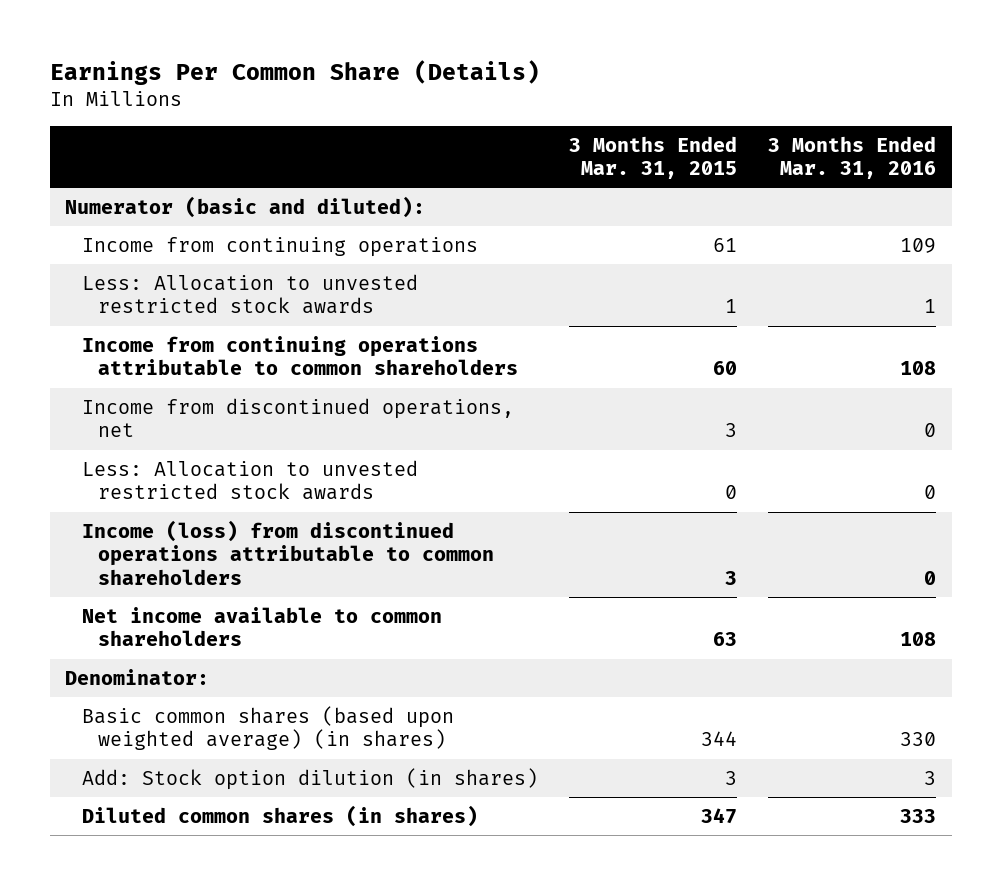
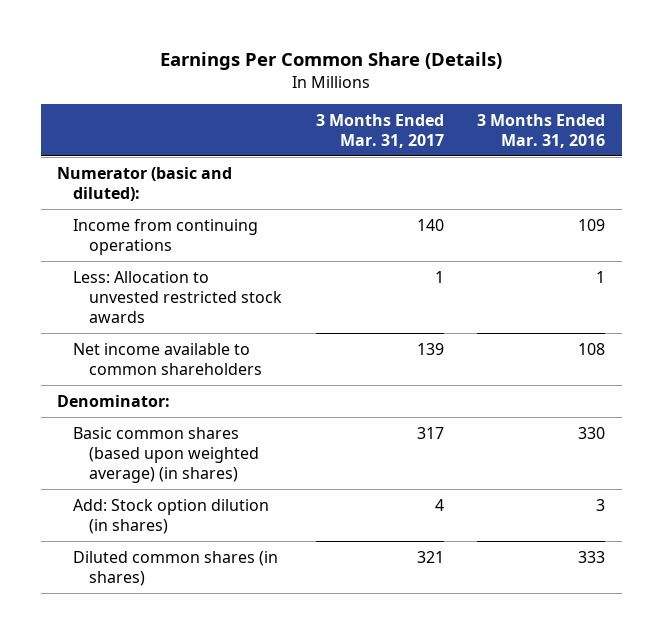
[568,135,737,180] 3 Months Ended Mar. 31, 2015 -> none
none -> [315,113,444,148] 3 Months Ended Mar. 31, 2017
[81,335,518,376] Income from continuing operations attributable to common shareholders -> none
[81,397,514,438] Income from discontinued operations, net -> none
[81,459,418,501] Less: Allocation to unvested restricted stock awards -> none
[81,519,494,585] Income (loss) from discontinued operations attributable to common shareholders -> none

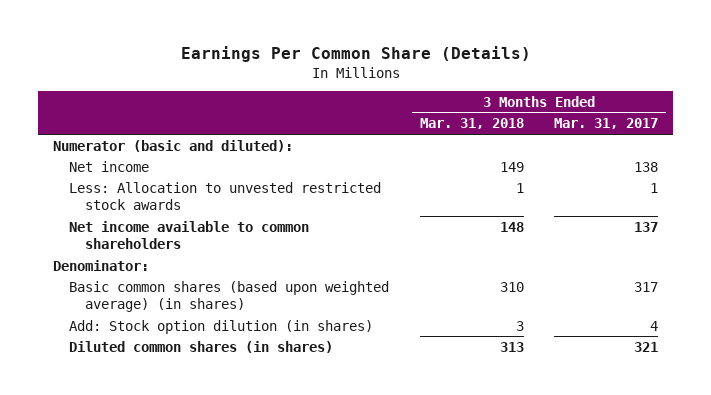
[477,113,606,148] 3 Months Ended Mar. 31, 2016 -> none
none -> [419,118,524,130] Mar. 31, 2018
[73,218,259,256] Income from continuing operations -> [69,160,150,172] Net income
[416,218,444,231] 140 -> [634,161,659,172] 138
[416,342,444,355] 139 -> [634,221,659,232] 137

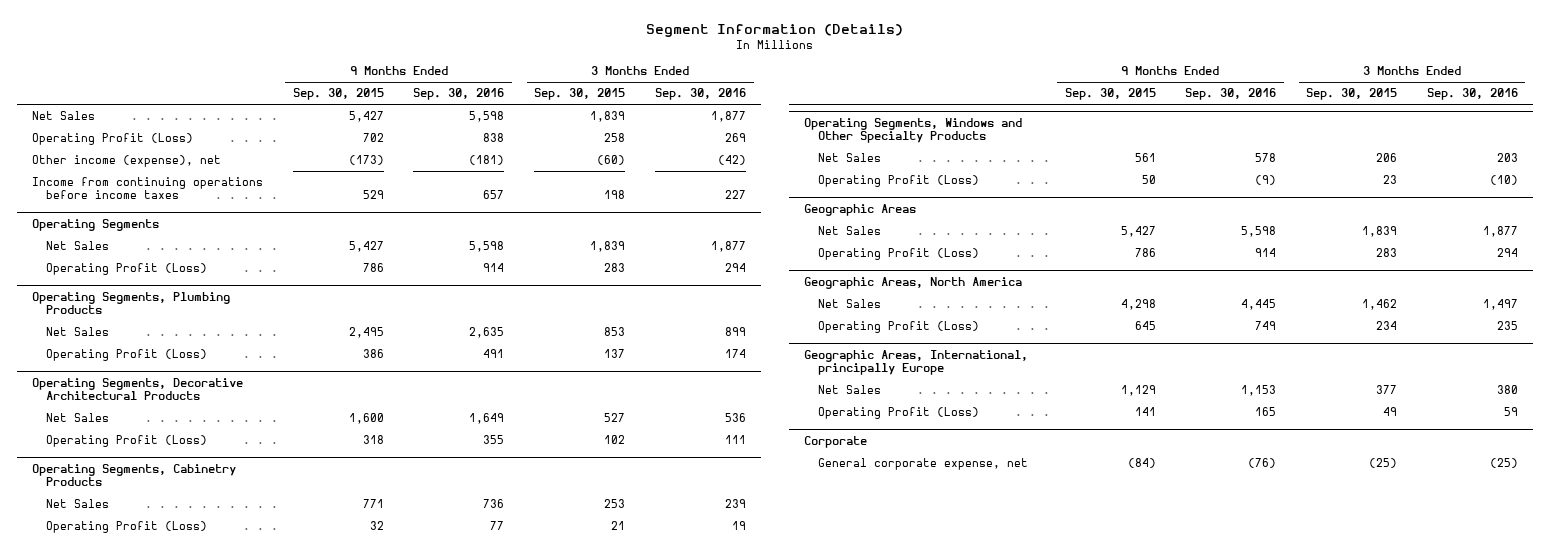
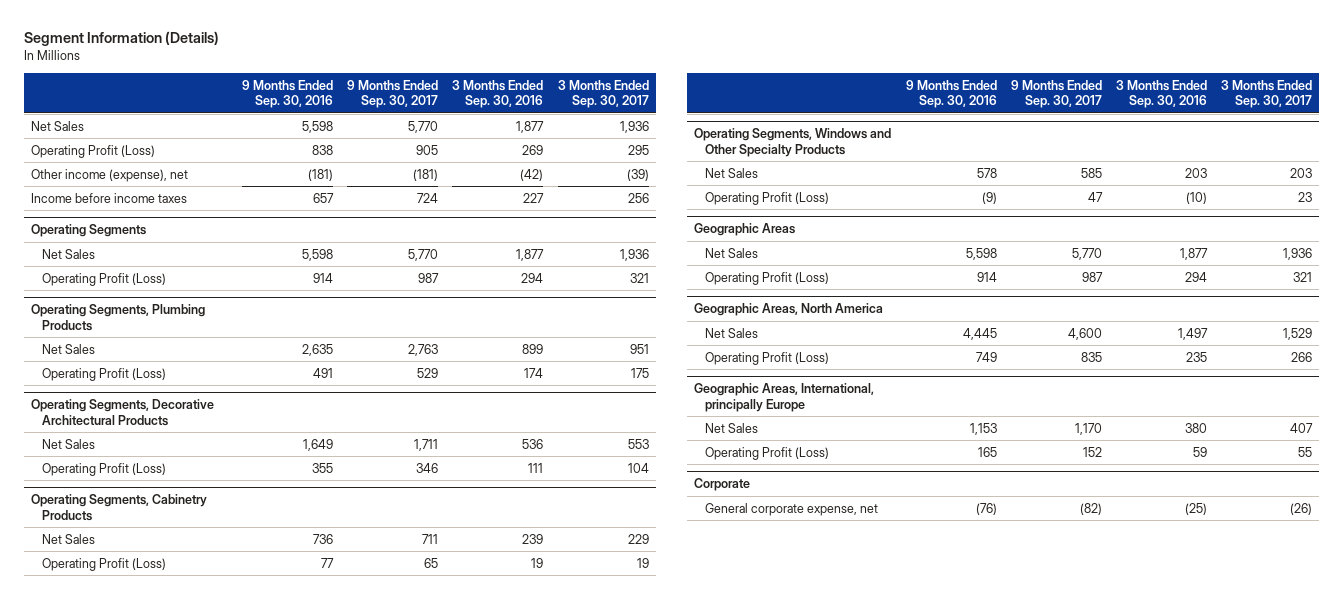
[292,88,384,101] Sep. 30, 2015 -> none
[534,88,626,101] Sep. 30, 2015 -> none
none -> [347,79,439,109] 9 Months Ended Sep. 30, 2017
none -> [557,79,649,109] 3 Months Ended Sep. 30, 2017
[31,177,263,200] Income from continuing operations before income taxes -> [30,192,187,203] Income before income taxes

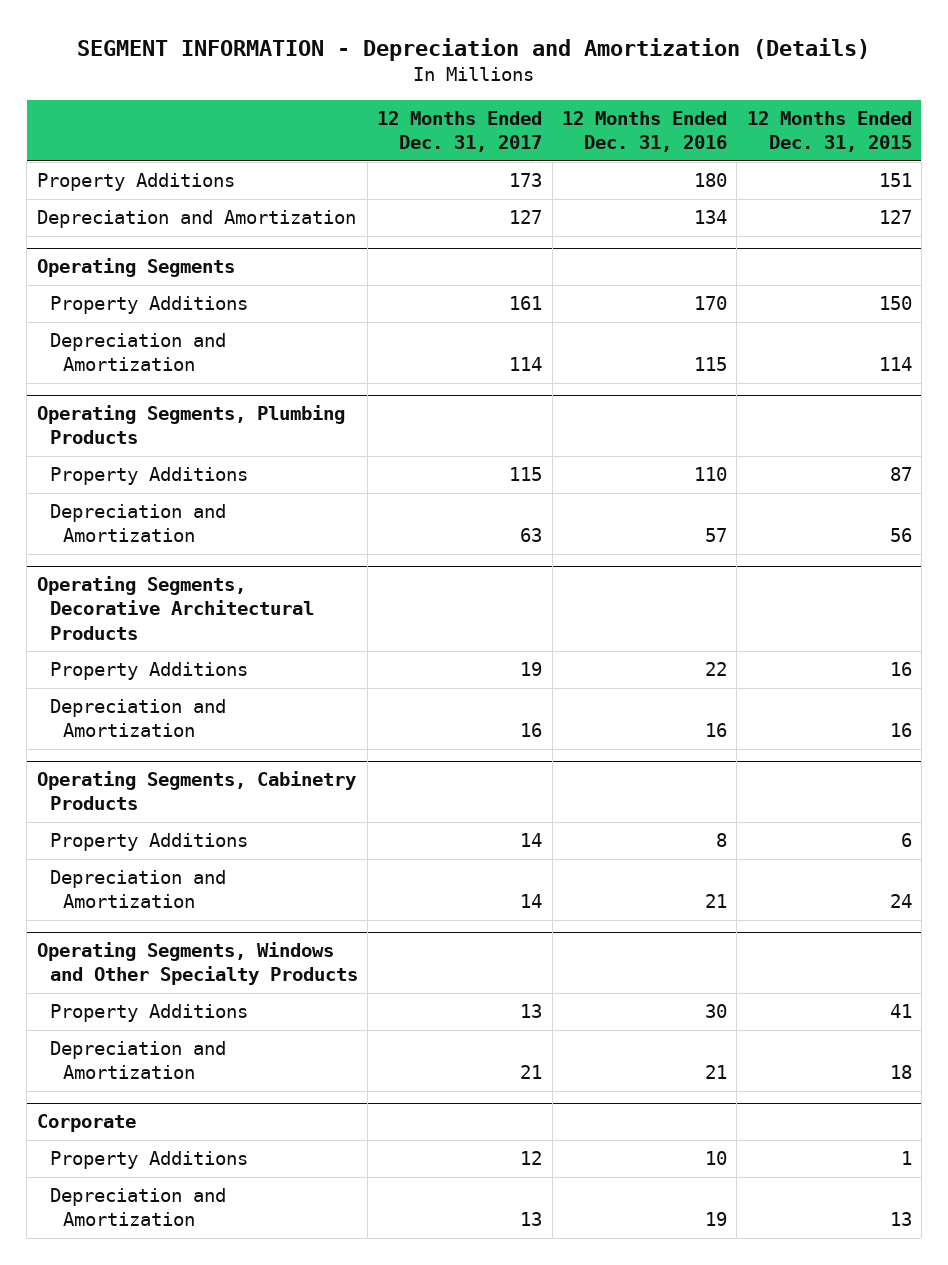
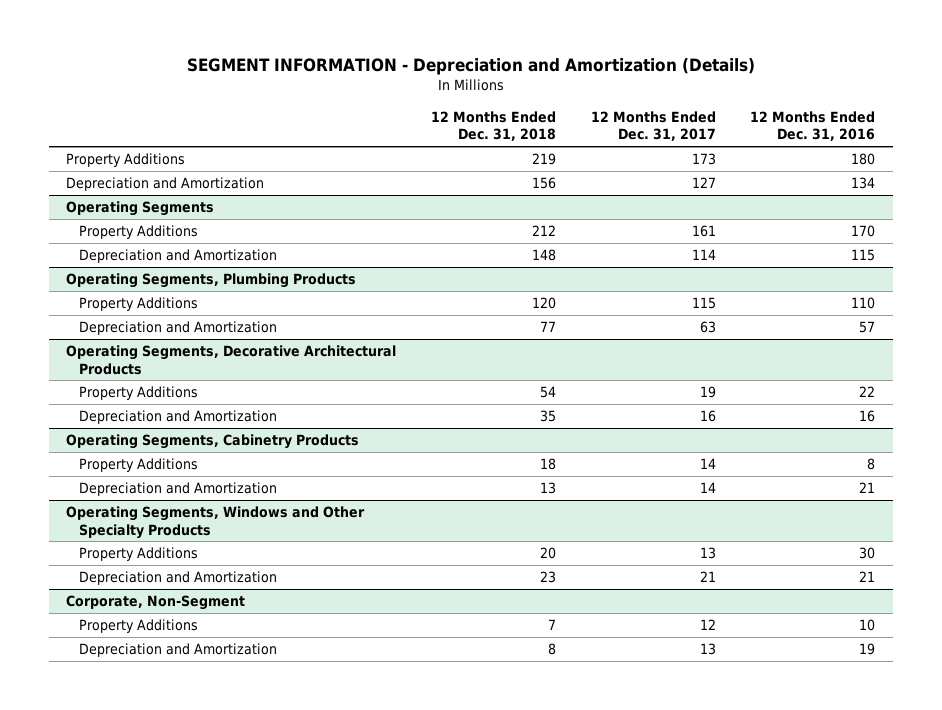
[746,111,912,153] 12 Months Ended Dec. 31, 2015 -> none
none -> [431,110,557,142] 12 Months Ended Dec. 31, 2018
[36,1114,136,1133] Corporate -> [66,595,246,611] Corporate, Non-Segment

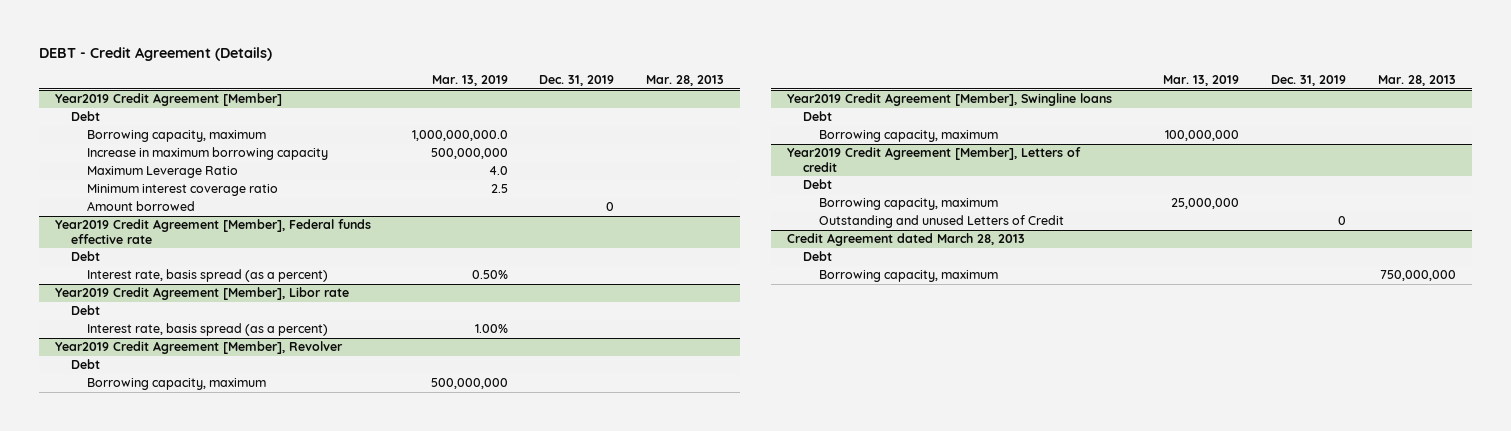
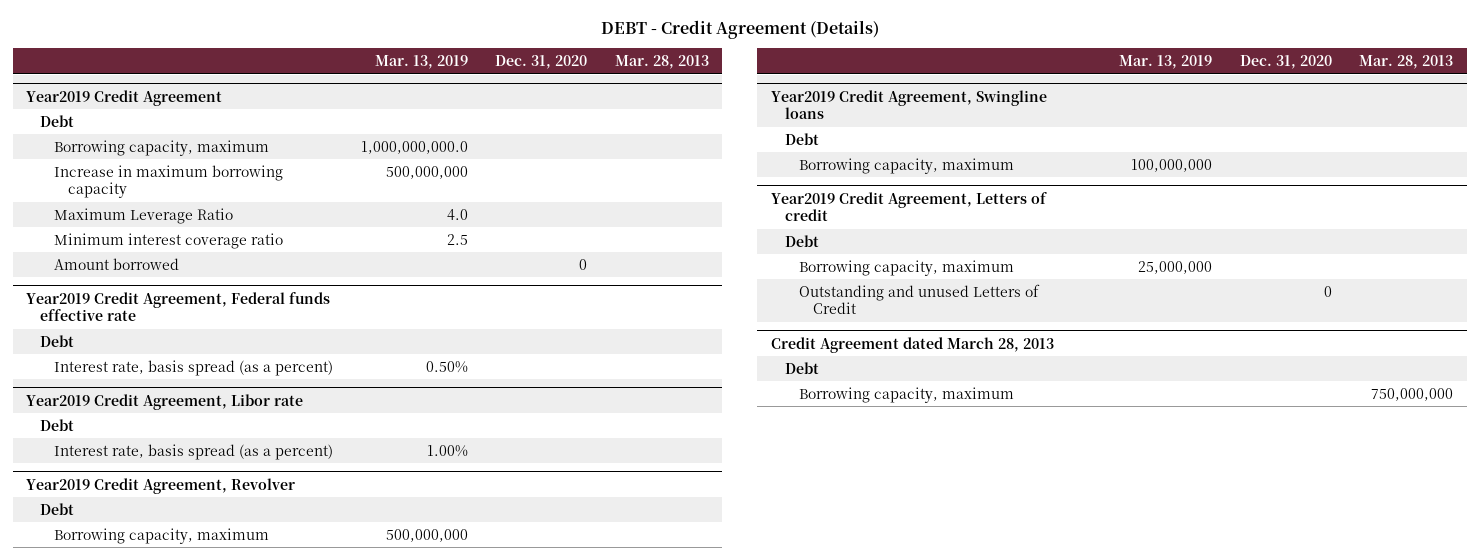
[539,75,615,87] Dec. 31, 2019 -> none
none -> [495,55,588,70] Dec. 31, 2020
[54,93,282,107] Year2019 Credit Agreement [Member] -> [26,89,223,106] Year2019 Credit Agreement
[54,219,371,244] Year2019 Credit Agreement [Member], Federal funds effective rate -> [26,291,331,322] Year2019 Credit Agreement, Federal funds effective rate
[54,287,349,301] Year2019 Credit Agreement [Member], Libor rate -> [26,393,304,410] Year2019 Credit Agreement, Libor rate
[54,341,343,355] Year2019 Credit Agreement [Member], Revolver -> [26,477,296,494] Year2019 Credit Agreement, Revolver
[786,93,1112,107] Year2019 Credit Agreement [Member], Swingline loans -> [770,89,1047,120] Year2019 Credit Agreement, Swingline loans
[786,147,1081,172] Year2019 Credit Agreement [Member], Letters of credit -> [770,191,1047,222] Year2019 Credit Agreement, Letters of credit

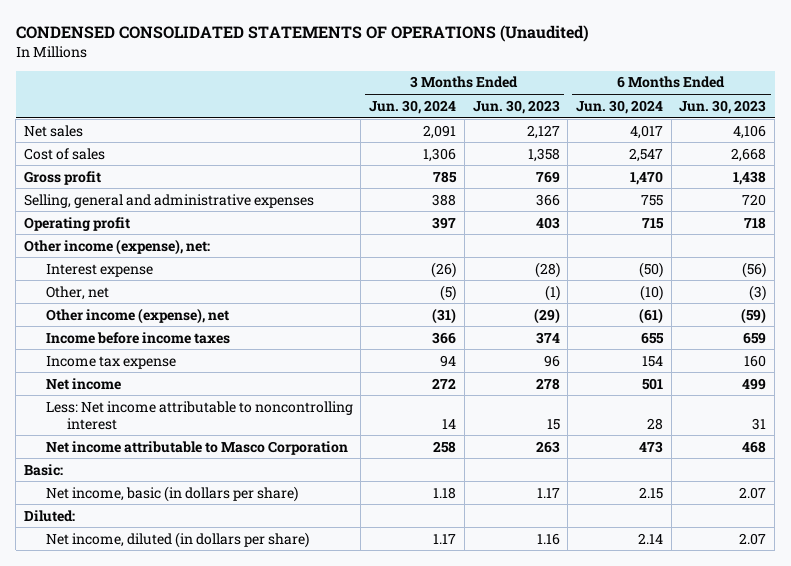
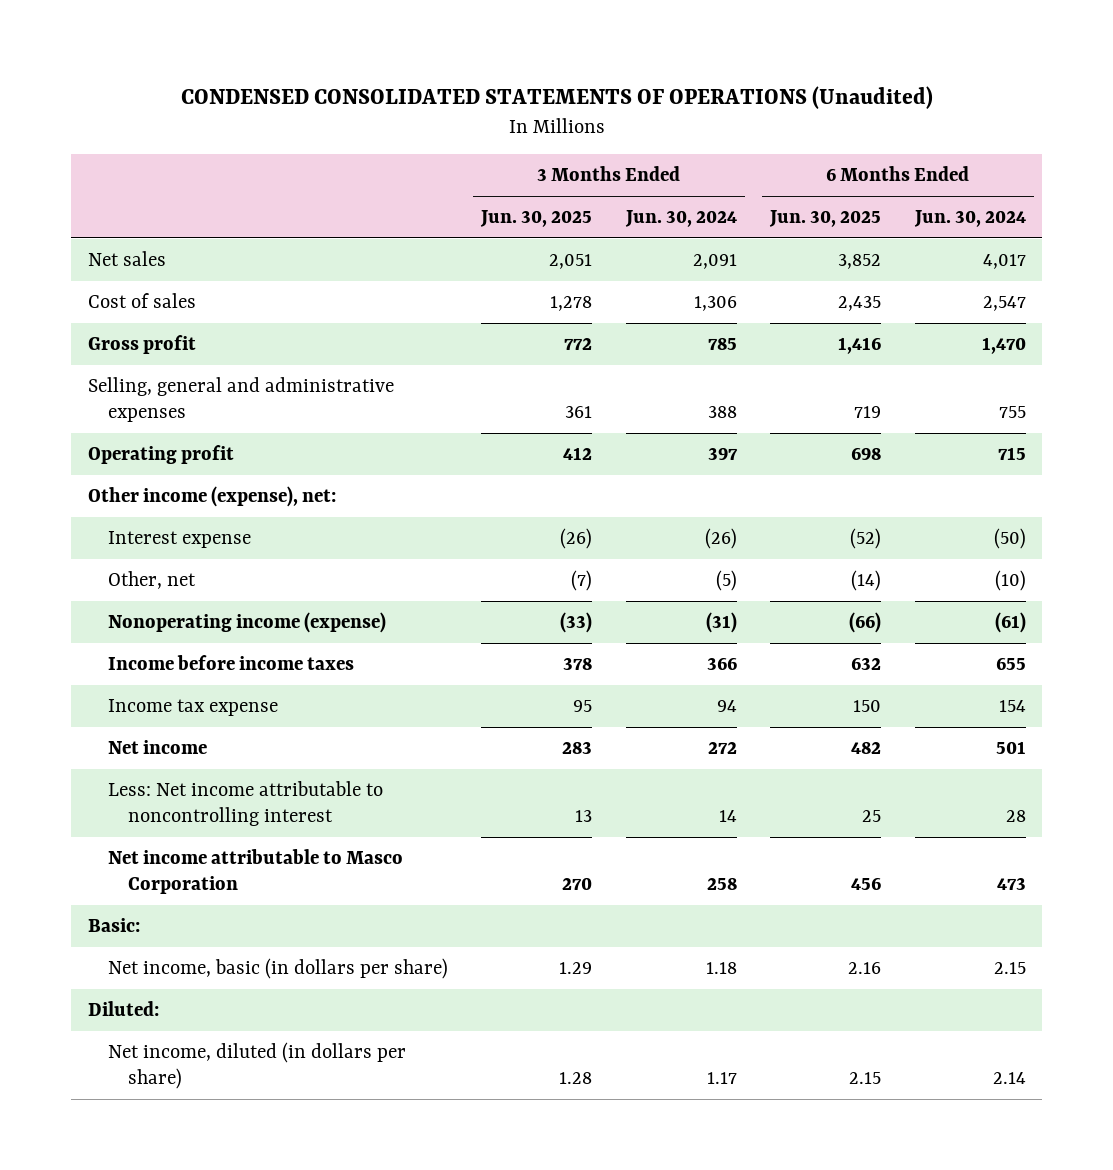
[472,99,560,114] Jun. 30, 2023 -> none
[679,99,767,114] Jun. 30, 2023 -> none
none -> [480,210,593,228] Jun. 30, 2025
none -> [769,210,882,228] Jun. 30, 2025
[45,307,229,324] Other income (expense), net -> [107,611,386,633] Nonoperating income (expense)

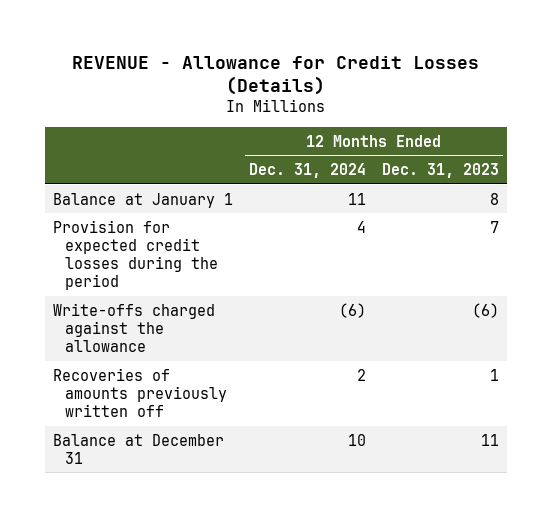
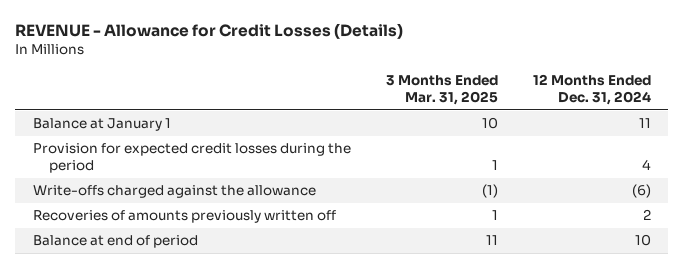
[382,163,500,179] Dec. 31, 2023 -> none
none -> [385,75,498,106] 3 Months Ended Mar. 31, 2025
[53,433,225,464] Balance at December 31 -> [32,235,198,249] Balance at end of period

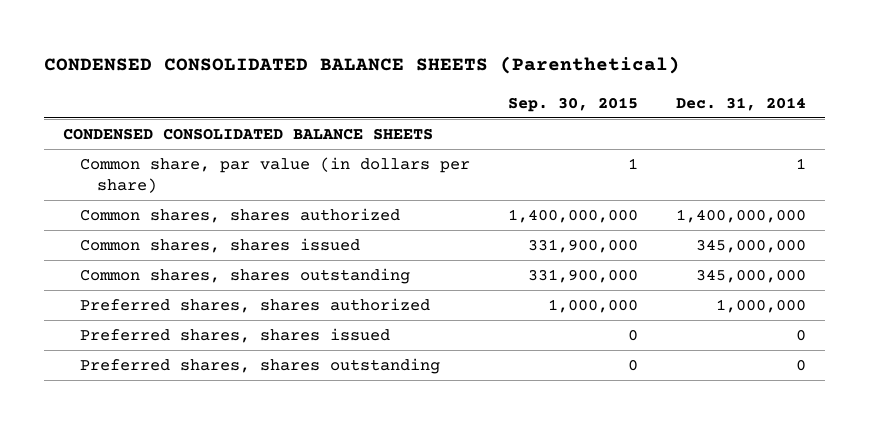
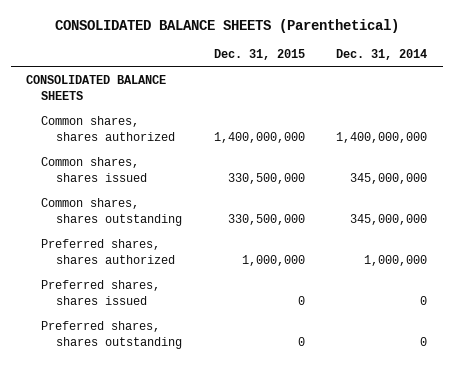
[43,56,680,75] CONDENSED CONSOLIDATED BALANCE SHEETS (Parenthetical) -> [54,18,399,33] CONSOLIDATED BALANCE SHEETS (Parenthetical)
[508,96,639,112] Sep. 30, 2015 -> none
none -> [213,49,305,61] Dec. 31, 2015
[79,156,470,193] Common share, par value (in dollars per share) -> none
[62,127,433,140] CONDENSED CONSOLIDATED BALANCE SHEETS -> [26,75,167,101] CONSOLIDATED BALANCE SHEETS

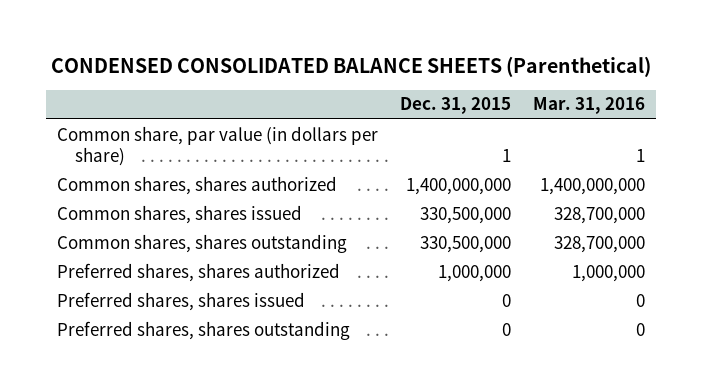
[54,18,399,33] CONSOLIDATED BALANCE SHEETS (Parenthetical) -> [50,55,651,77] CONDENSED CONSOLIDATED BALANCE SHEETS (Parenthetical)
[336,49,428,61] Dec. 31, 2014 -> none
none -> [532,97,645,115] Mar. 31, 2016
[26,75,167,101] CONSOLIDATED BALANCE SHEETS -> none
none -> [56,125,378,167] Common share, par value (in dollars per share)

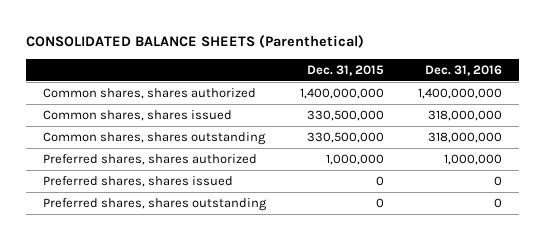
[50,55,651,77] CONDENSED CONSOLIDATED BALANCE SHEETS (Parenthetical) -> [26,35,365,49] CONSOLIDATED BALANCE SHEETS (Parenthetical)
[532,97,645,115] Mar. 31, 2016 -> none
none -> [424,64,502,76] Dec. 31, 2016
[56,125,378,167] Common share, par value (in dollars per share) -> none

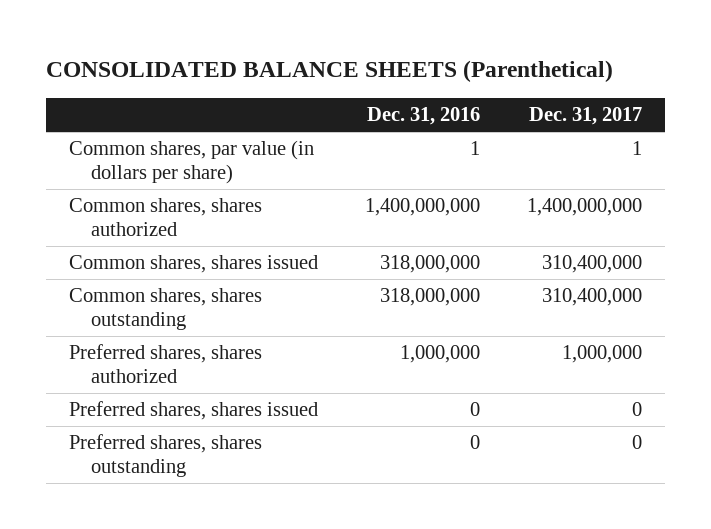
[307,64,385,76] Dec. 31, 2015 -> none
none -> [528,107,642,126] Dec. 31, 2017
none -> [69,140,315,185] Common shares, par value (in dollars per share)

